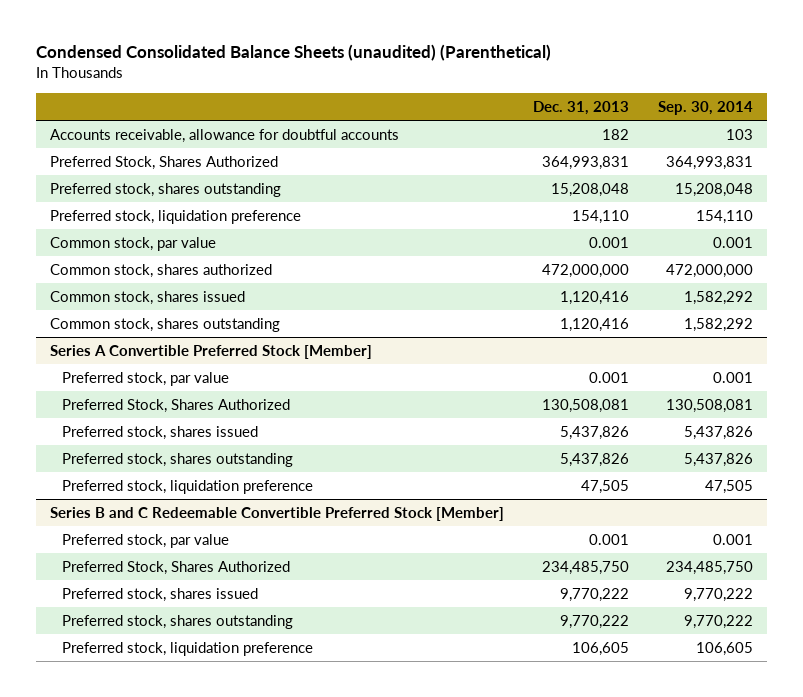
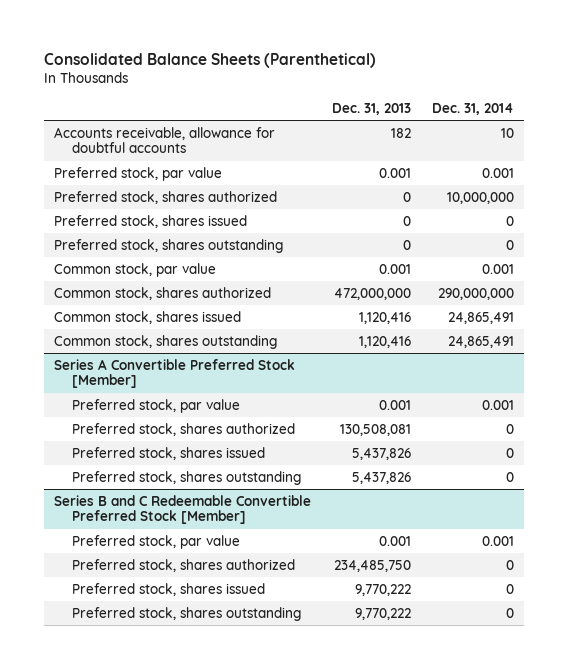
[35,44,551,62] Condensed Consolidated Balance Sheets (unaudited) (Parenthetical) -> [43,52,376,68] Consolidated Balance Sheets (Parenthetical)
[657,100,753,115] Sep. 30, 2014 -> none
none -> [431,103,514,116] Dec. 31, 2014
[50,209,302,224] Preferred stock, liquidation preference -> none
none -> [54,166,223,181] Preferred stock, par value
[50,155,279,170] Preferred Stock, Shares Authorized -> [54,190,278,204] Preferred stock, shares authorized
[542,155,630,170] 364,993,831 -> [403,191,412,202] 0
none -> [54,214,248,228] Preferred stock, shares issued
[551,182,630,197] 15,208,048 -> [403,239,412,250] 0
[61,398,290,413] Preferred Stock, Shares Authorized -> [72,422,296,436] Preferred stock, shares authorized
[61,479,313,494] Preferred stock, liquidation preference -> none
[61,560,290,575] Preferred Stock, Shares Authorized -> [72,558,296,572] Preferred stock, shares authorized
[61,641,313,656] Preferred stock, liquidation preference -> none

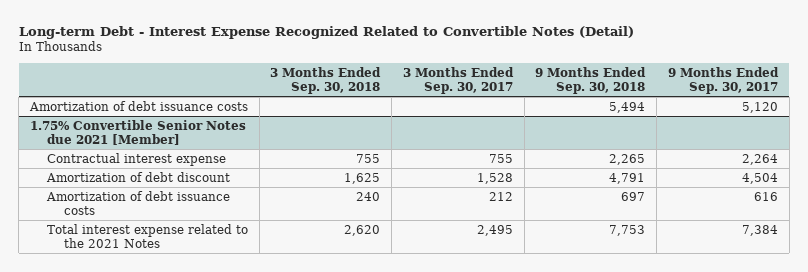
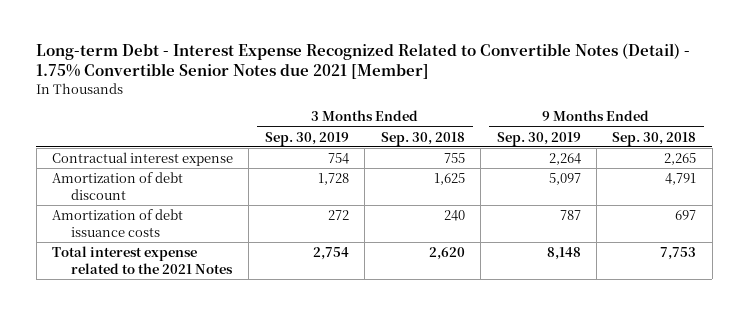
[18,26,634,40] Long-term Debt - Interest Expense Recognized Related to Convertible Notes (Detail) -> [36,43,691,80] Long-term Debt - Interest Expense Recognized Related to Convertible Notes (Detail) - 1.75% Convertible Senior Notes due 2021 [Member]
[402,66,514,94] 3 Months Ended Sep. 30, 2017 -> none
[667,66,779,94] 9 Months Ended Sep. 30, 2017 -> none
none -> [264,131,349,146] Sep. 30, 2019
none -> [496,131,581,146] Sep. 30, 2019
[28,100,248,111] Amortization of debt issuance costs -> none
[29,119,246,145] 1.75% Convertible Senior Notes due 2021 [Member] -> none

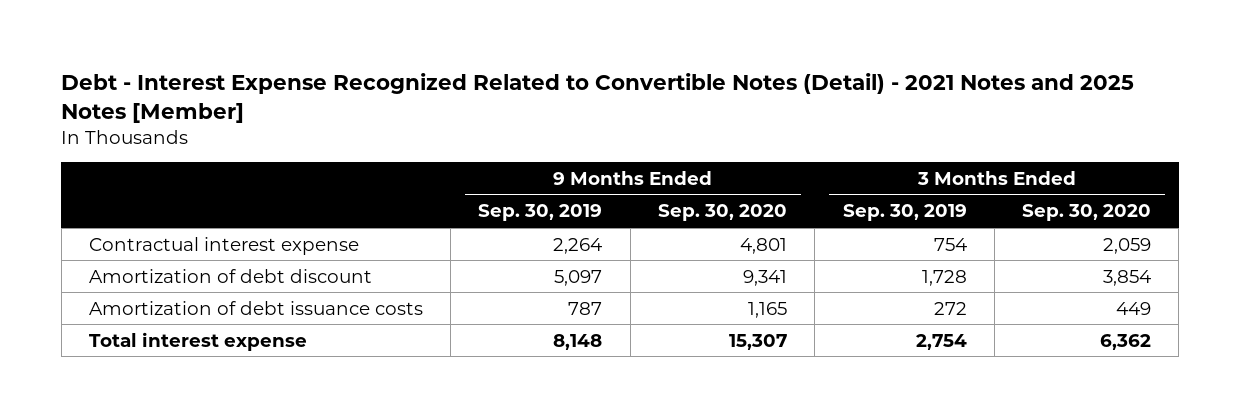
[36,43,691,80] Long-term Debt - Interest Expense Recognized Related to Convertible Notes (Detail) - 1.75% Convertible Senior Notes due 2021 [Member] -> [61,72,1135,123] Debt - Interest Expense Recognized Related to Convertible Notes (Detail) - 2021 Notes and 2025 Notes [Member]
[380,131,465,146] Sep. 30, 2018 -> none
[612,131,697,146] Sep. 30, 2018 -> none
none -> [657,204,787,222] Sep. 30, 2020
none -> [1022,204,1152,222] Sep. 30, 2020
[51,245,234,274] Total interest expense related to the 2021 Notes -> [88,331,307,351] Total interest expense

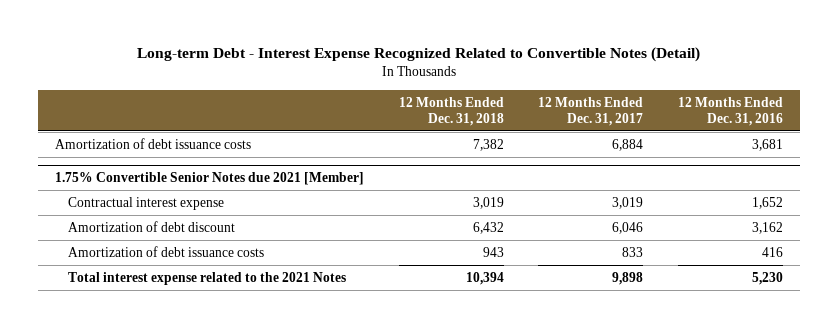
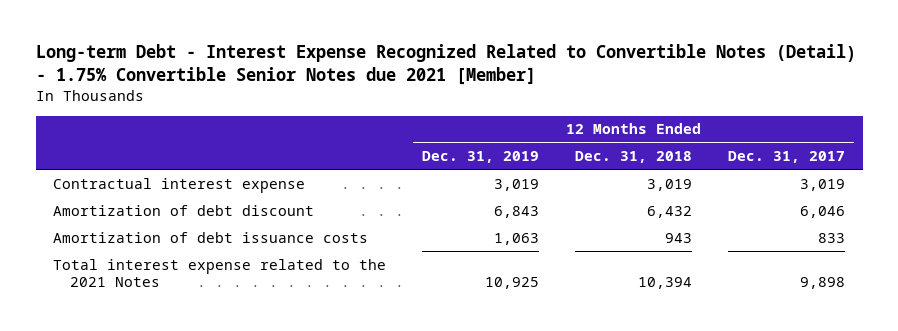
[136,47,700,63] Long-term Debt - Interest Expense Recognized Related to Convertible Notes (Detail) -> [35,44,856,86] Long-term Debt - Interest Expense Recognized Related to Convertible Notes (Detail) - 1.75% Convertible Senior Notes due 2021 [Member]
[677,96,783,126] 12 Months Ended Dec. 31, 2016 -> none
none -> [422,151,540,164] Dec. 31, 2019
[55,137,252,149] Amortization of debt issuance costs -> none
[55,171,365,185] 1.75% Convertible Senior Notes due 2021 [Member] -> none

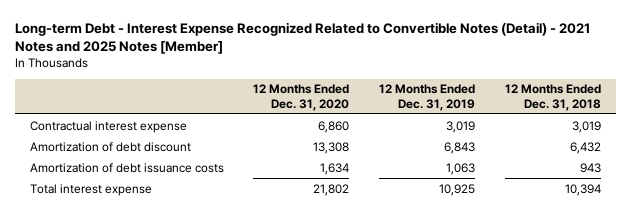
[35,44,856,86] Long-term Debt - Interest Expense Recognized Related to Convertible Notes (Detail) - 1.75% Convertible Senior Notes due 2021 [Member] -> [14,21,590,55] Long-term Debt - Interest Expense Recognized Related to Convertible Notes (Detail) - 2021 Notes and 2025 Notes [Member]
[727,151,845,164] Dec. 31, 2017 -> none
none -> [253,84,350,111] 12 Months Ended Dec. 31, 2020
[53,258,387,287] Total interest expense related to the 2021 Notes -> [29,183,152,196] Total interest expense

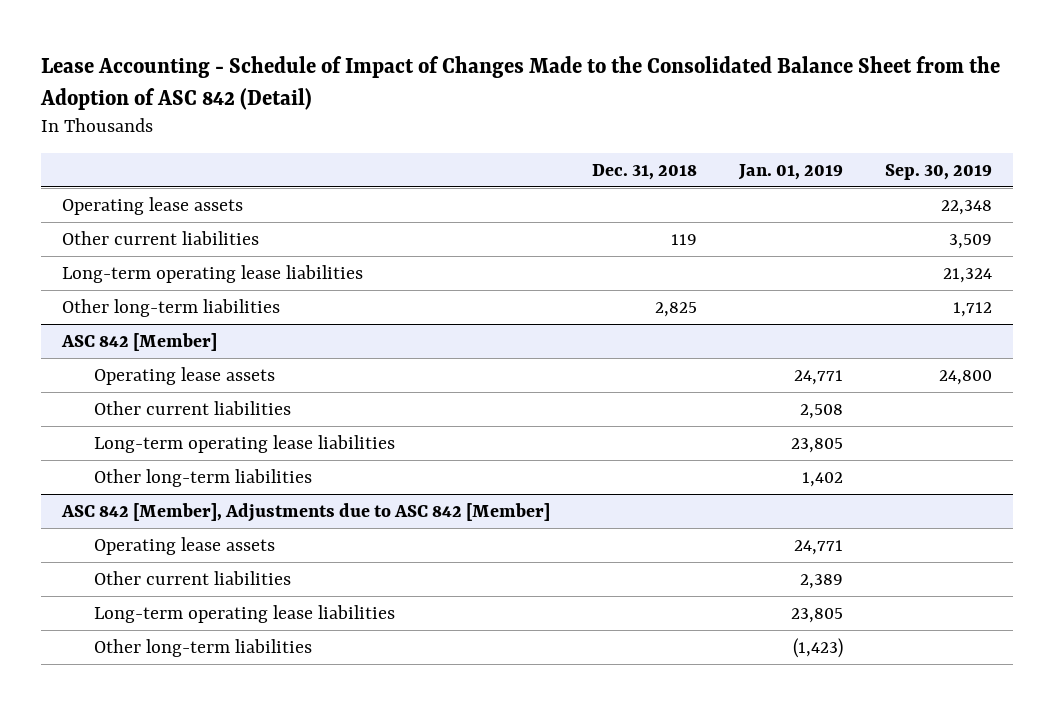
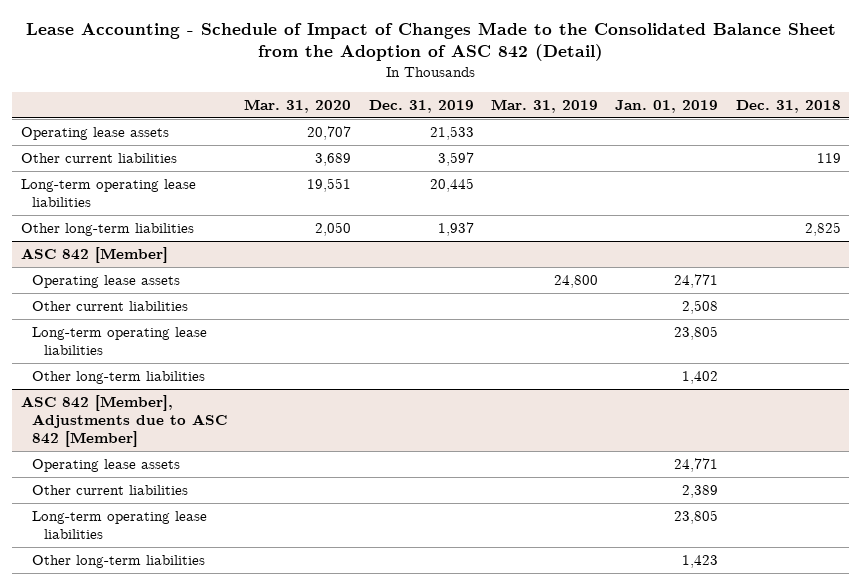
[884,163,992,180] Sep. 30, 2019 -> none
none -> [244,98,352,113] Mar. 31, 2020
none -> [368,99,474,113] Dec. 31, 2019
none -> [490,98,598,113] Mar. 31, 2019
[792,637,843,658] (1,423) -> [682,555,719,569] 1,423

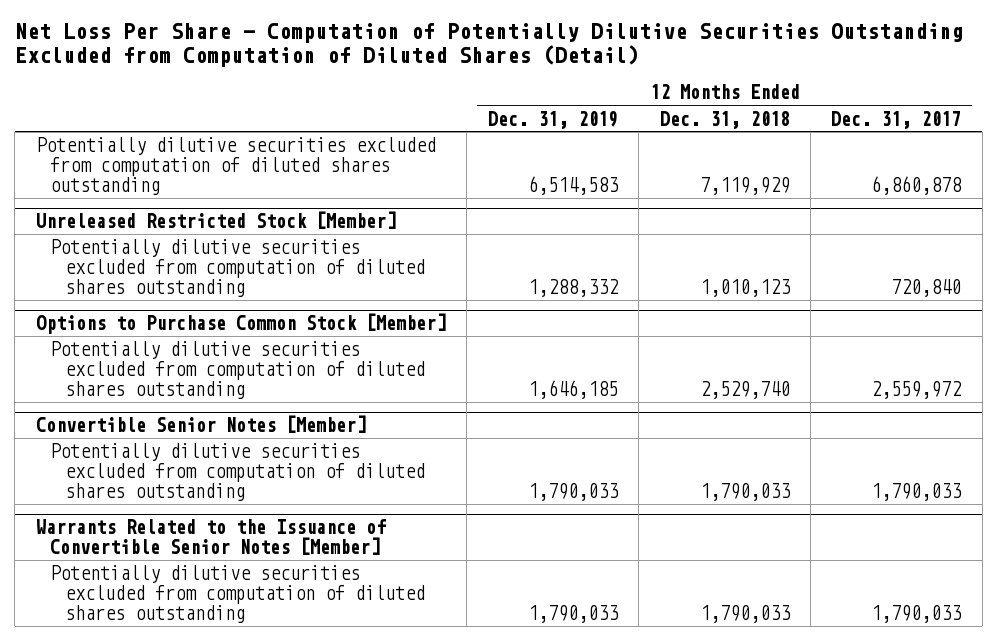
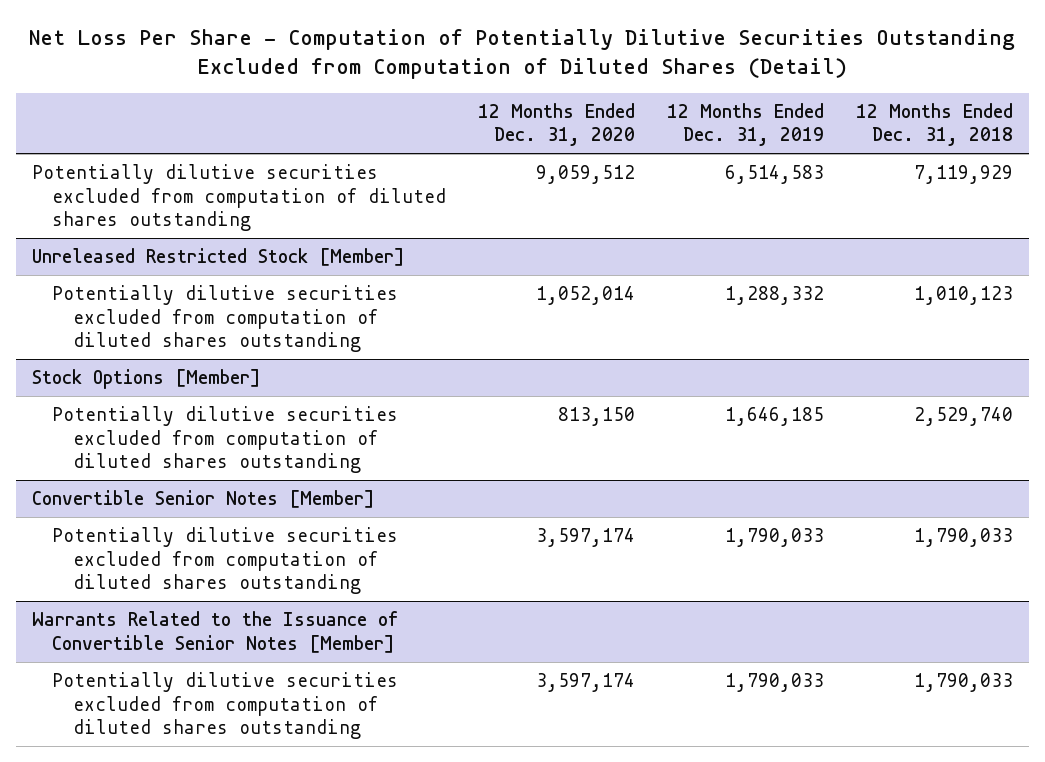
[831,110,962,129] Dec. 31, 2017 -> none
none -> [478,102,636,147] 12 Months Ended Dec. 31, 2020
[35,313,446,335] Options to Purchase Common Stock [Member] -> [31,369,261,390] Stock Options [Member]

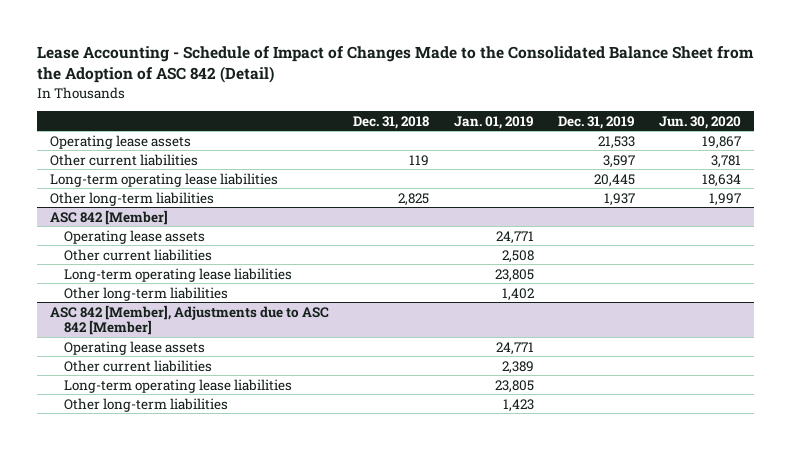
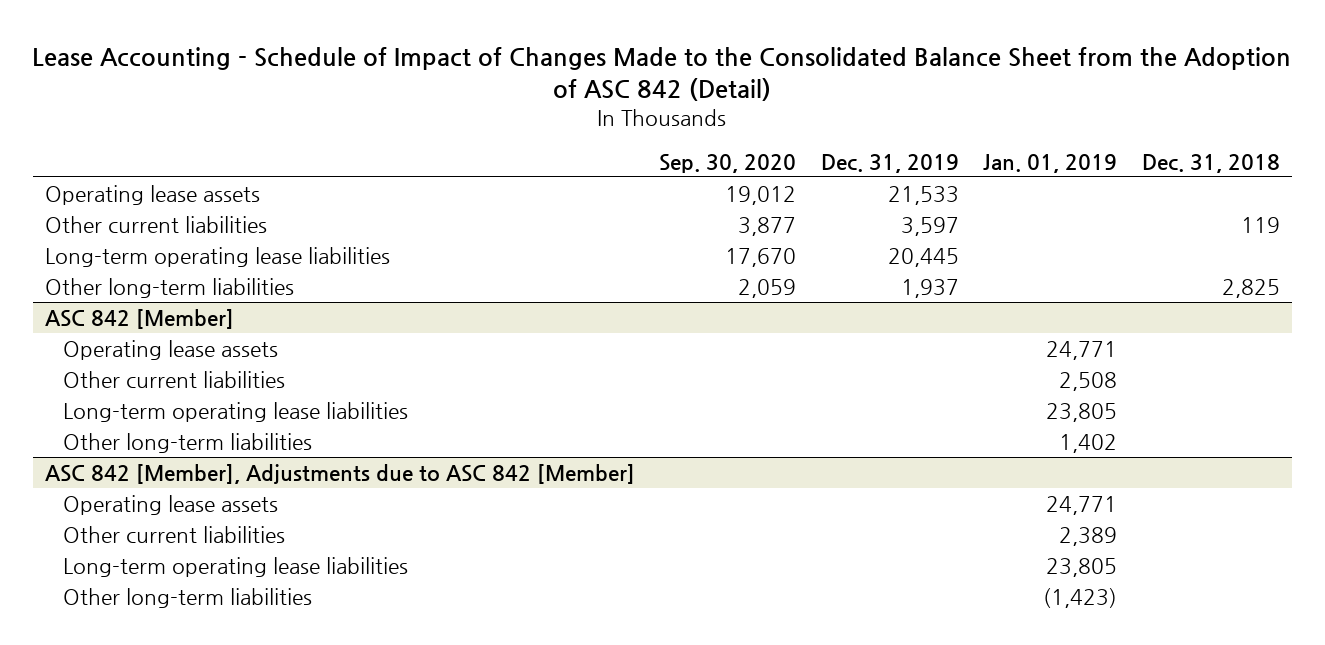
[659,115,742,129] Jun. 30, 2020 -> none
none -> [659,153,797,173] Sep. 30, 2020
[502,398,534,412] 1,423 -> [1043,587,1118,608] (1,423)

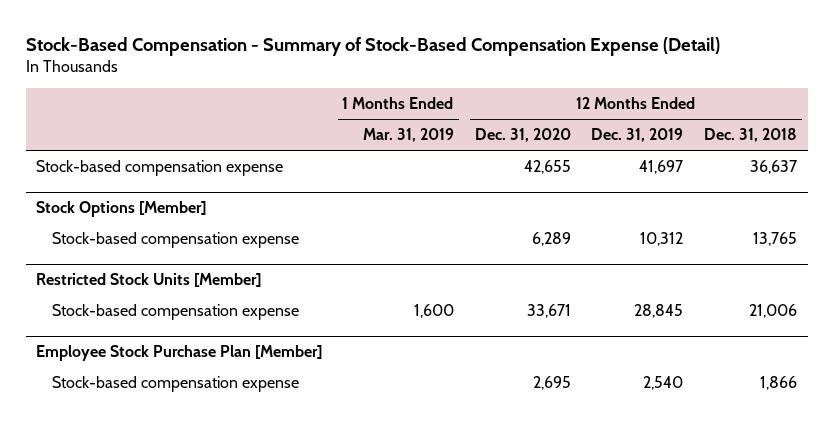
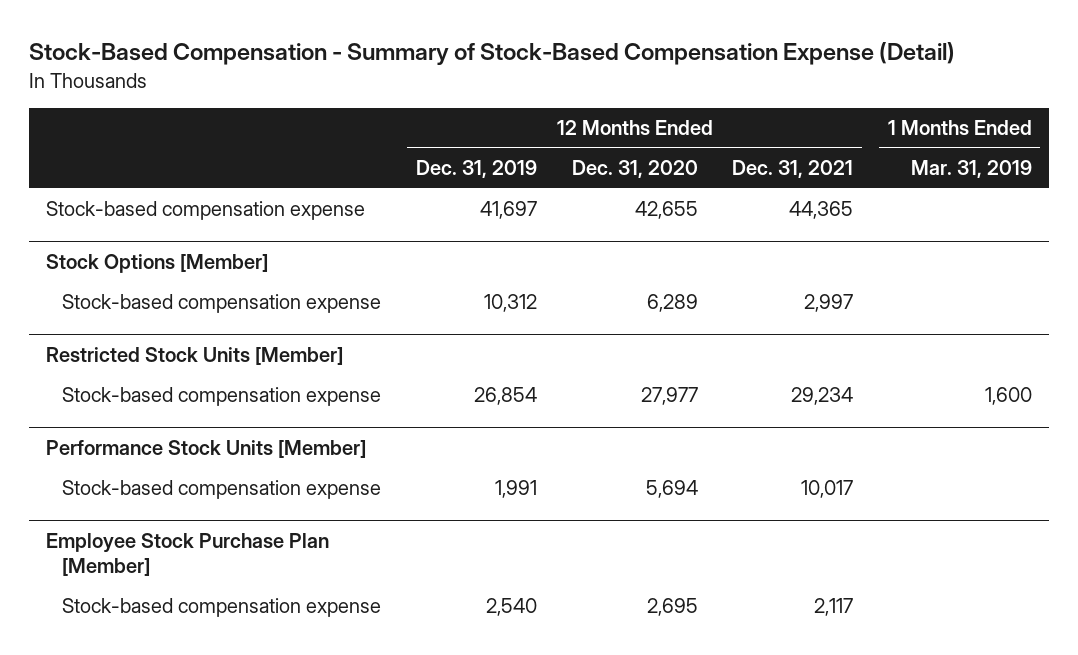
[704,128,798,143] Dec. 31, 2018 -> none
none -> [732,160,854,179] Dec. 31, 2021
[526,304,571,319] 33,671 -> [640,387,698,406] 27,977
[634,304,684,319] 28,845 -> [474,387,538,406] 26,854
none -> [46,440,367,459] Performance Stock Units [Member]
none -> [62,480,382,500] Stock-based compensation expense

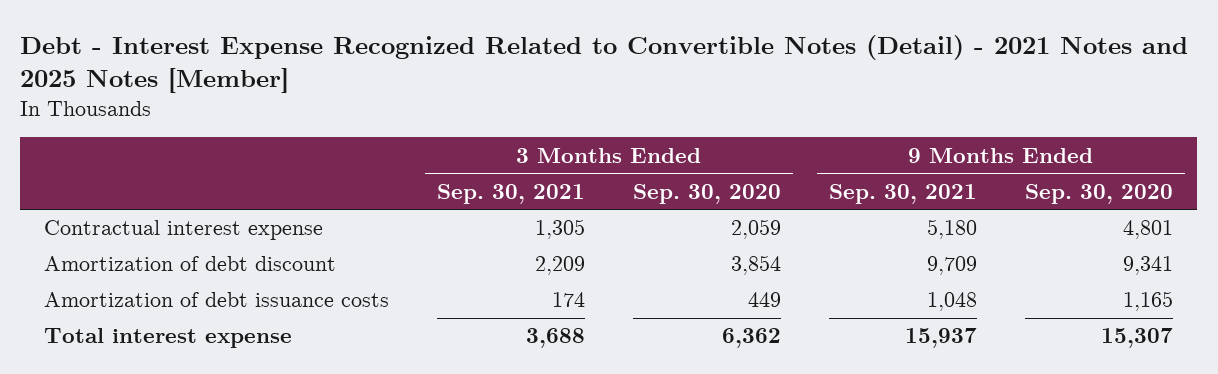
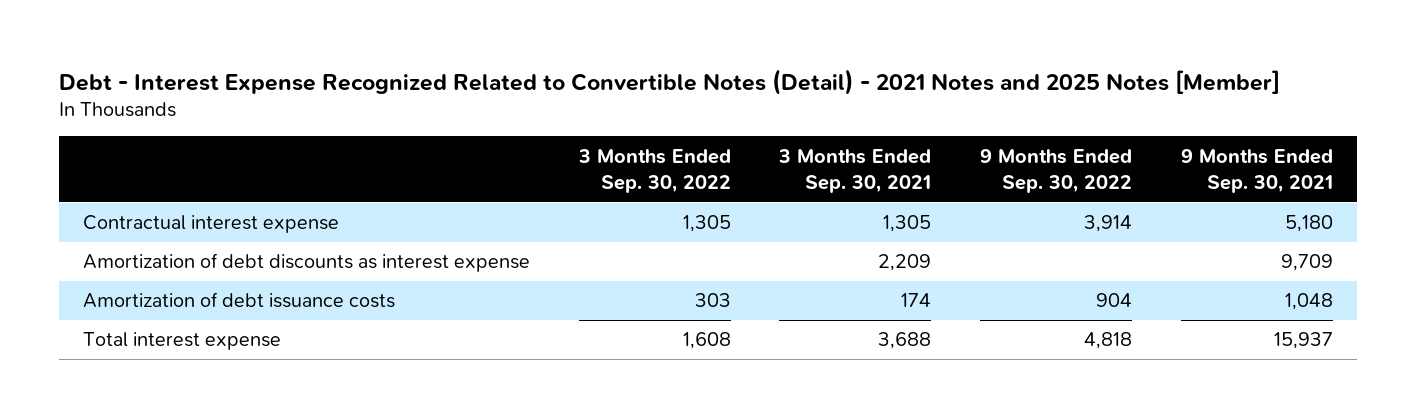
[633,183,782,204] Sep. 30, 2020 -> none
[1025,183,1174,204] Sep. 30, 2020 -> none
none -> [577,148,731,193] 3 Months Ended Sep. 30, 2022
none -> [980,148,1133,193] 9 Months Ended Sep. 30, 2022
[44,256,337,272] Amortization of debt discount -> [83,253,531,273] Amortization of debt discounts as interest expense

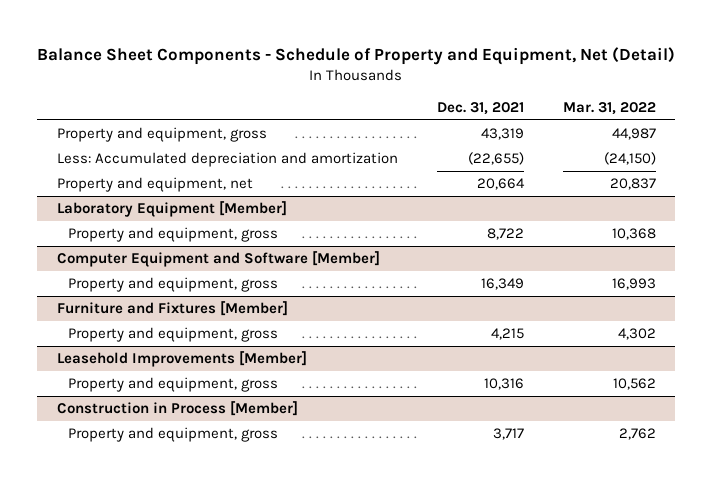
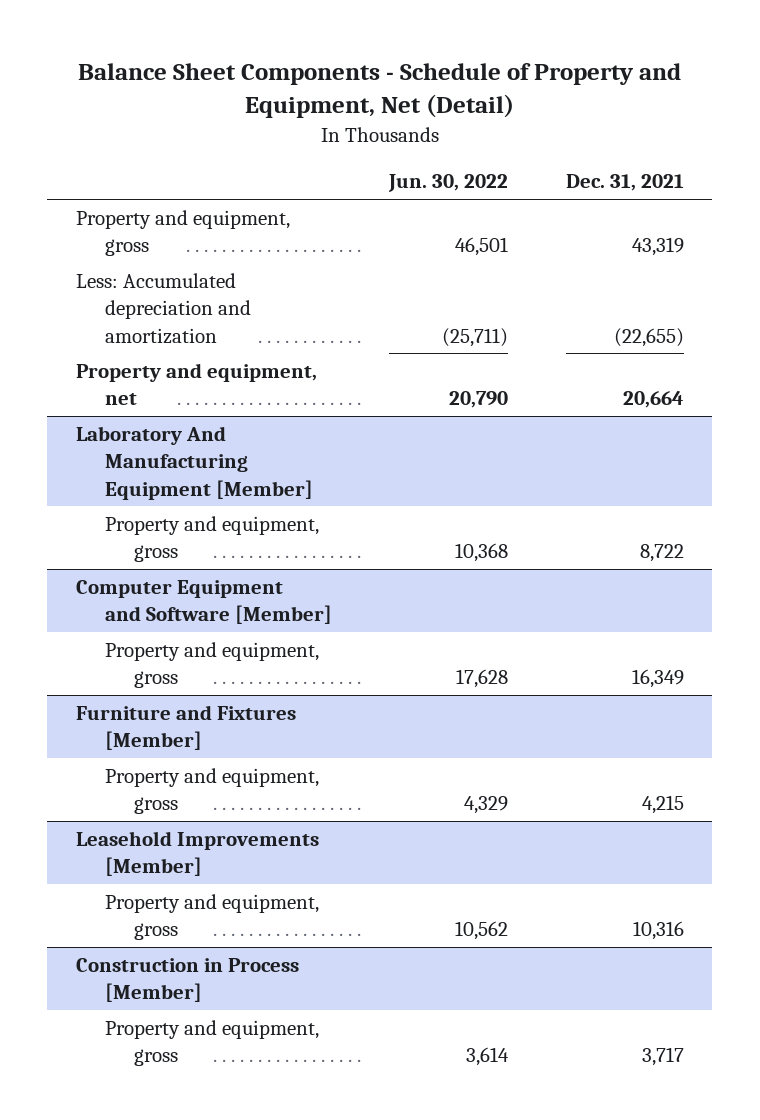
[562,102,656,116] Mar. 31, 2022 -> none
none -> [388,174,509,193] Jun. 30, 2022
[56,201,287,218] Laboratory Equipment [Member] -> [76,426,314,500] Laboratory And Manufacturing Equipment [Member]

